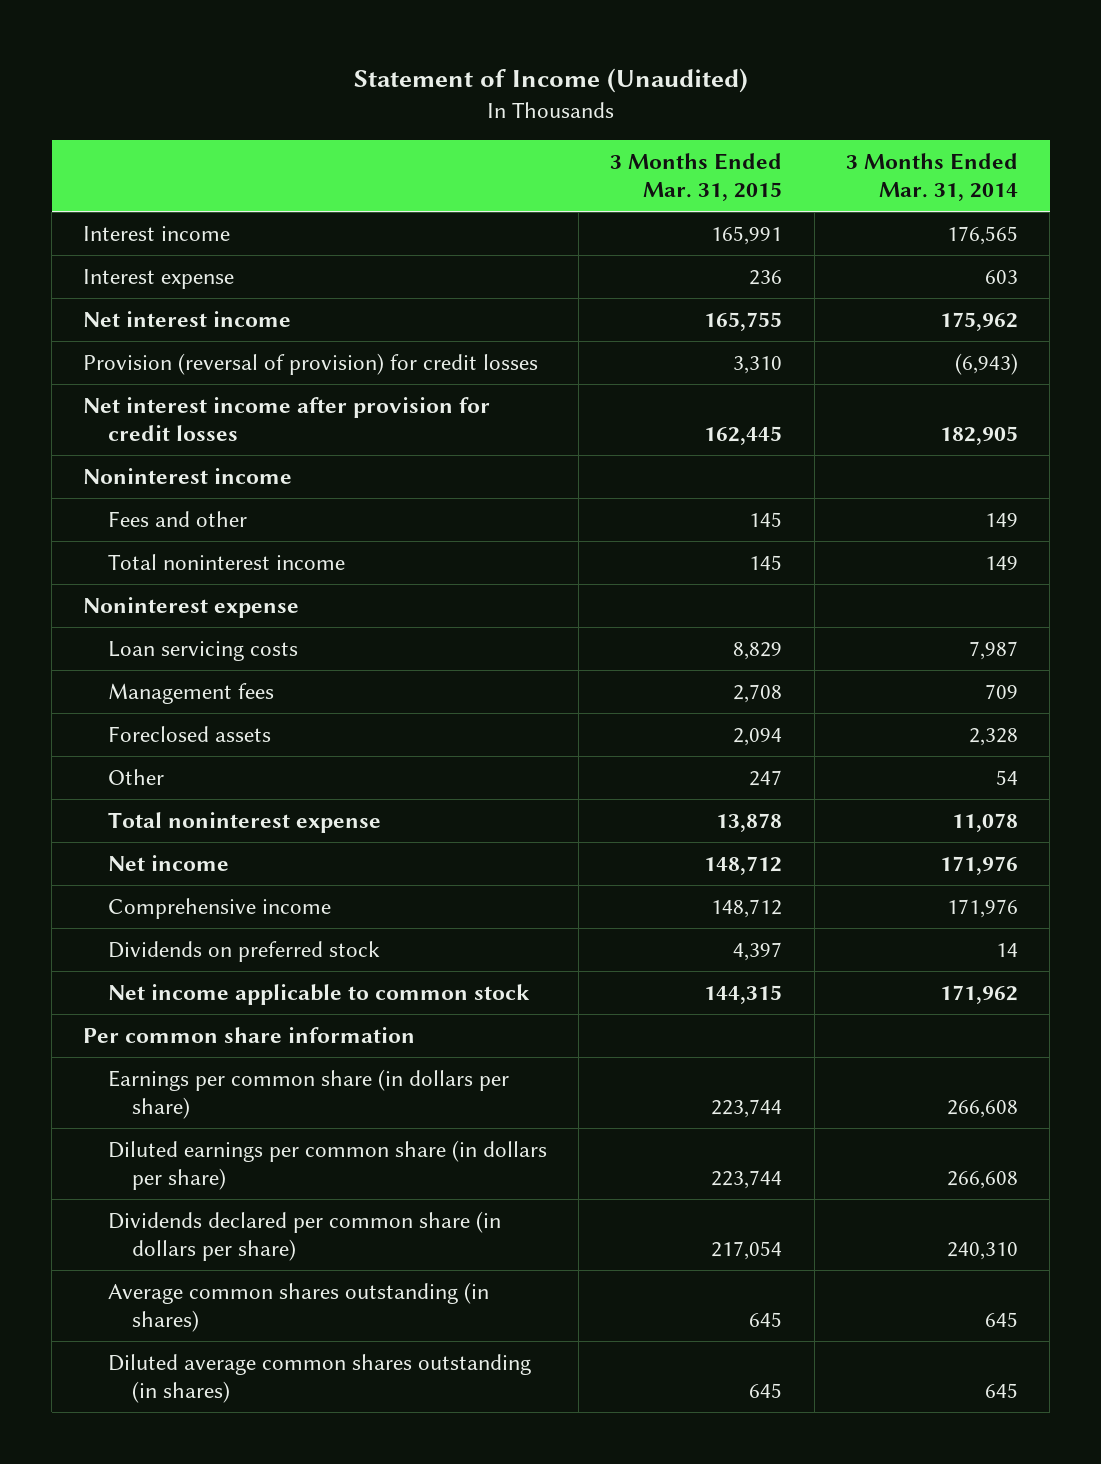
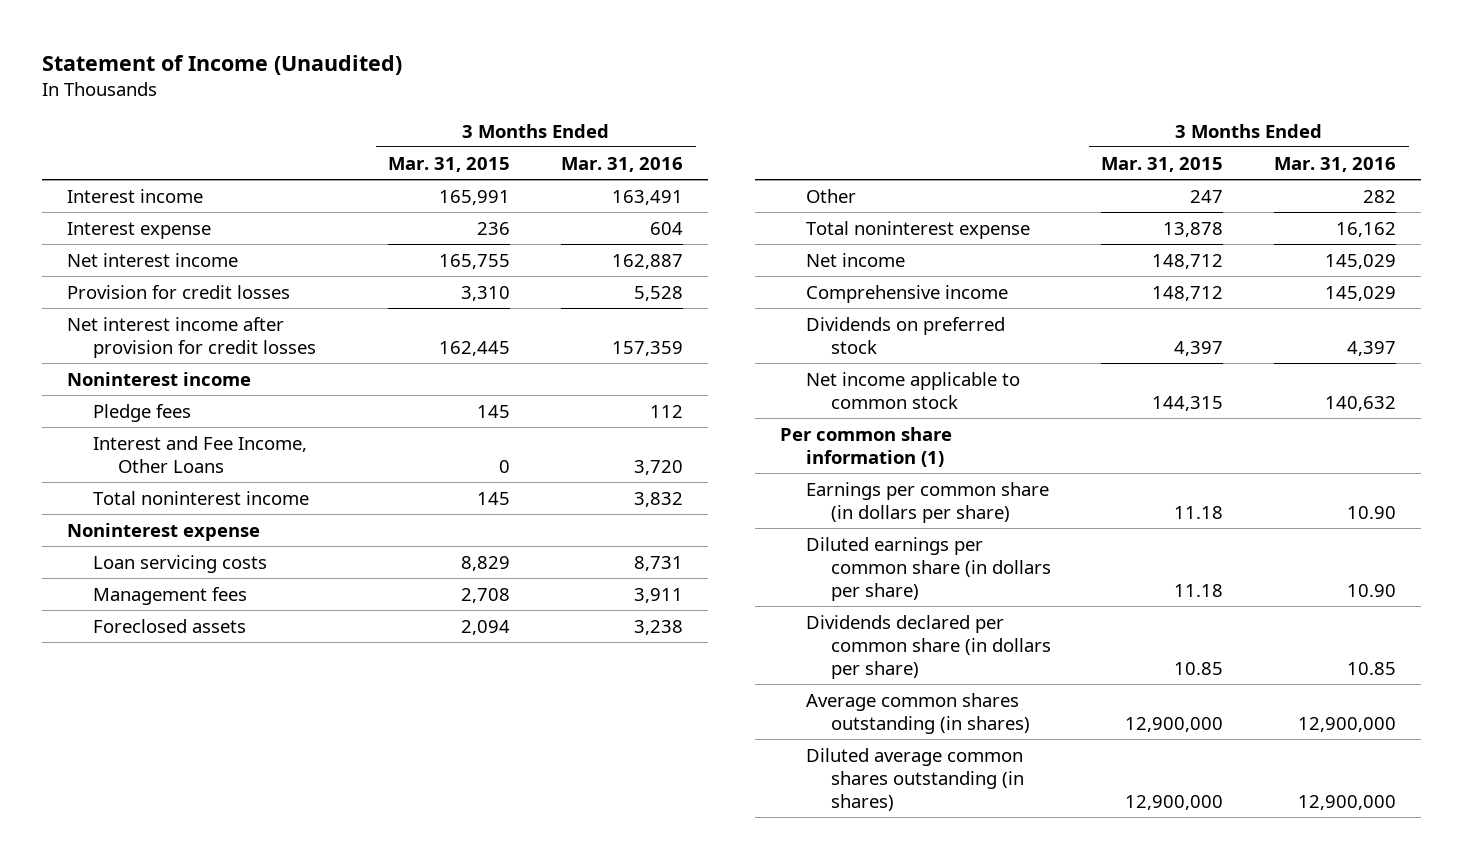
[845,153,1018,202] 3 Months Ended Mar. 31, 2014 -> none
none -> [561,156,684,172] Mar. 31, 2016
[83,352,539,375] Provision (reversal of provision) for credit losses -> [67,284,291,299] Provision for credit losses
[107,510,247,527] Fees and other -> [92,403,191,422] Pledge fees
none -> [92,435,307,473] Interest and Fee Income, Other Loans
[83,1026,416,1043] Per common share information -> [780,426,953,467] Per common share information (1)
[711,1098,783,1118] 223,744 -> [1174,505,1224,519] 11.18
[711,1169,783,1189] 223,744 -> [1174,583,1224,597] 11.18
[711,1240,783,1260] 217,054 -> [1174,661,1224,675] 10.85
[749,1311,783,1327] 645 -> [1125,716,1224,732] 12,900,000
[749,1382,783,1398] 645 -> [1125,794,1224,810] 12,900,000

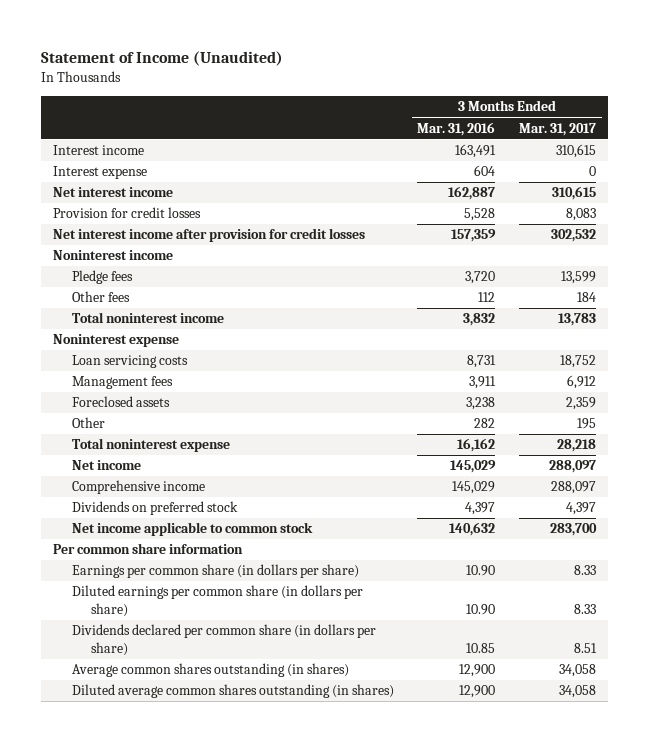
[388,156,511,172] Mar. 31, 2015 -> none
none -> [518,122,596,136] Mar. 31, 2017
[92,435,307,473] Interest and Fee Income, Other Loans -> none
[650,404,684,418] 112 -> [465,271,496,285] 3,720
none -> [71,291,130,303] Other fees
[780,426,953,467] Per common share information (1) -> [52,543,243,555] Per common share information
[1298,716,1397,732] 12,900,000 -> [459,664,496,678] 12,900
[1298,794,1397,810] 12,900,000 -> [459,685,496,699] 12,900

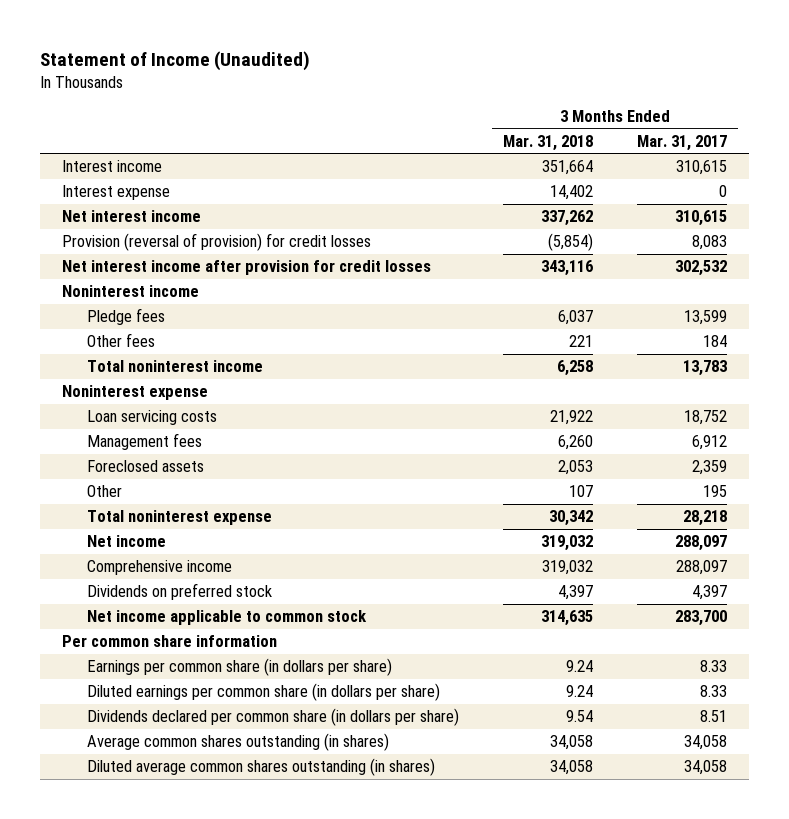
[417,121,496,136] Mar. 31, 2016 -> none
none -> [503,134,594,151] Mar. 31, 2018
[52,207,201,219] Provision for credit losses -> [62,233,372,252] Provision (reversal of provision) for credit losses

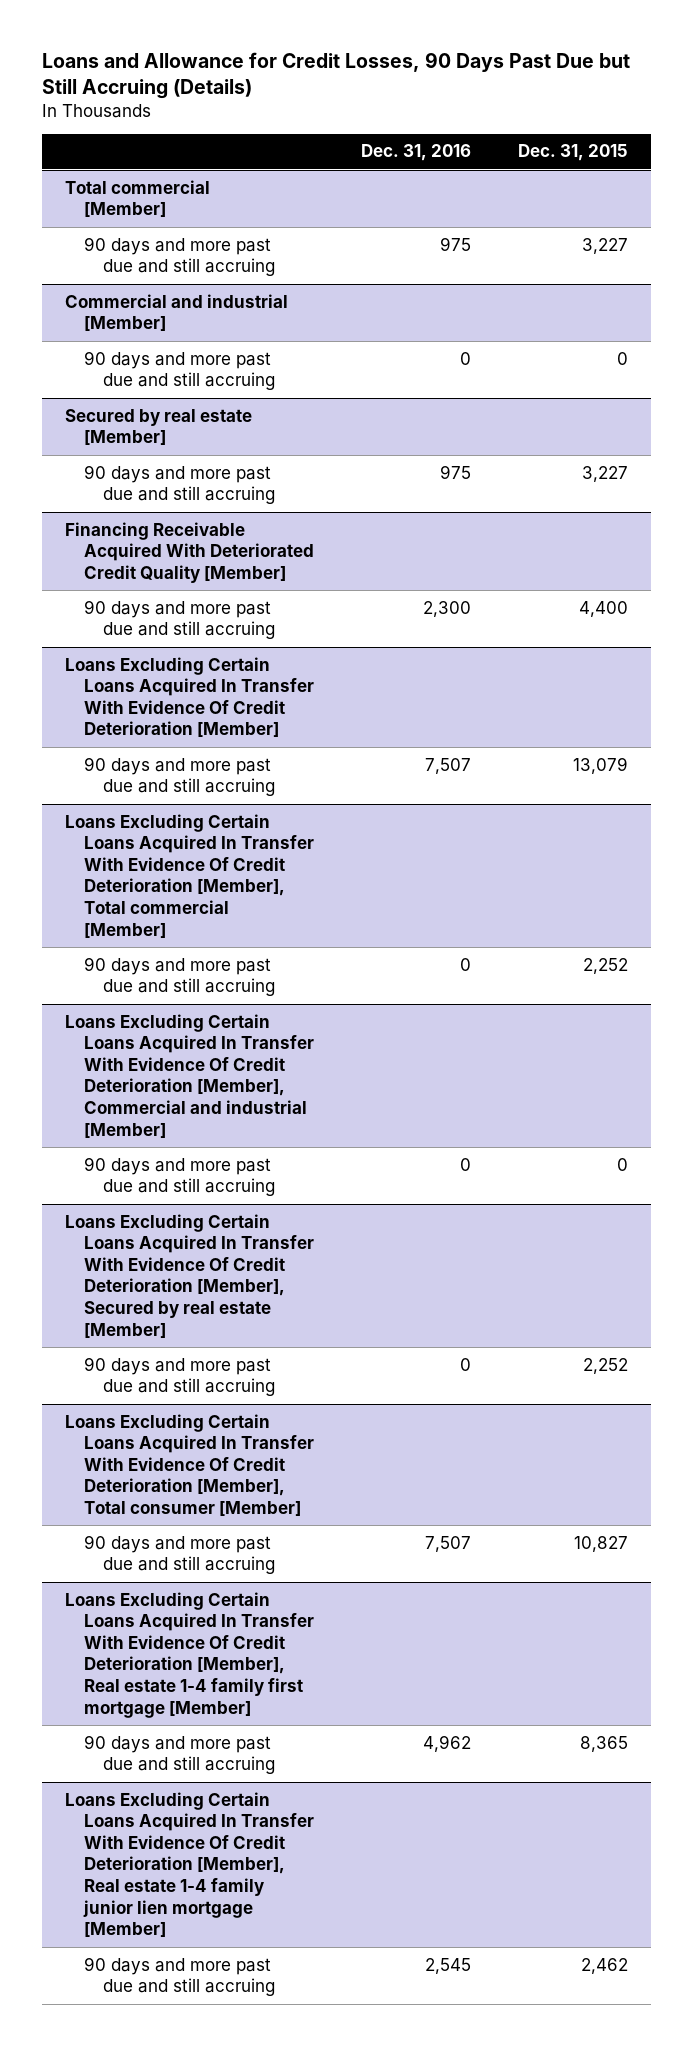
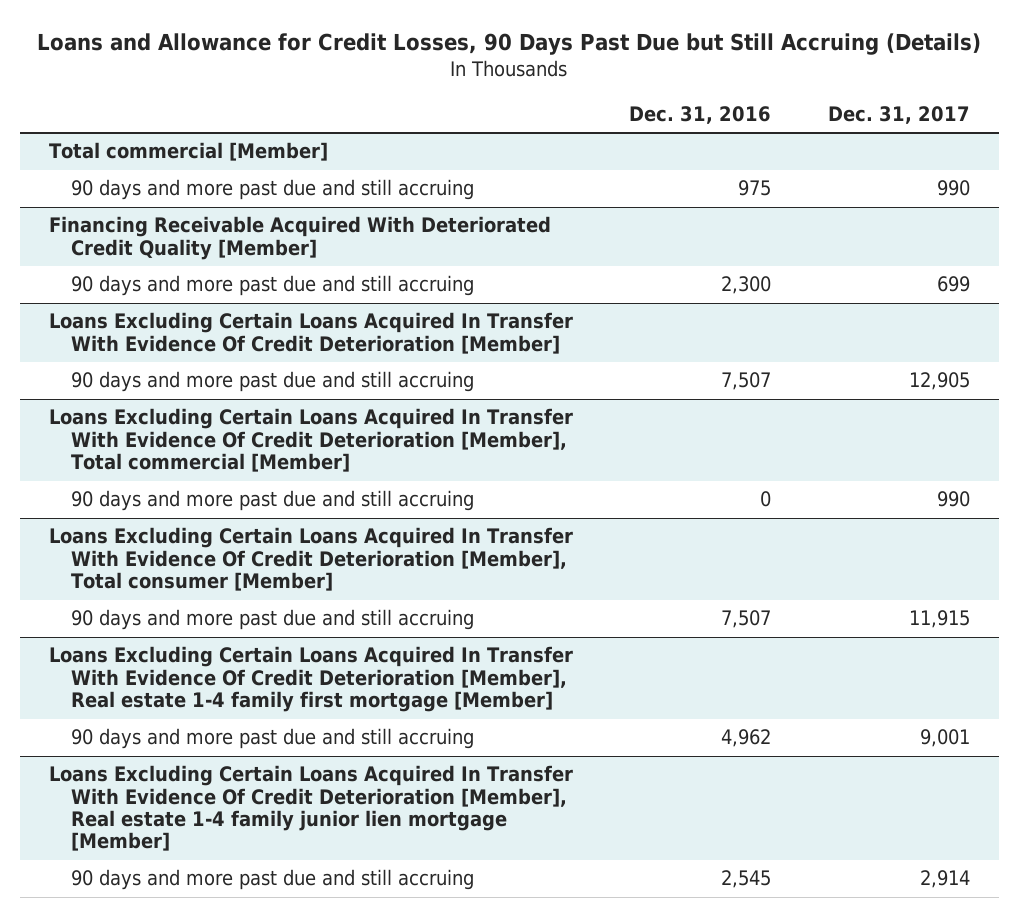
[517,144,628,162] Dec. 31, 2015 -> none
none -> [828,105,971,124] Dec. 31, 2017
[65,293,289,332] Commercial and industrial [Member] -> none
[84,350,276,391] 90 days and more past due and still accruing -> none
[65,408,253,446] Secured by real estate [Member] -> none
[84,464,276,505] 90 days and more past due and still accruing -> none
[65,1013,315,1138] Loans Excluding Certain Loans Acquired In Transfer With Evidence Of Credit Deterioration [Member], Commercial and industrial [Member] -> none
[84,1156,276,1197] 90 days and more past due and still accruing -> none
[65,1213,315,1338] Loans Excluding Certain Loans Acquired In Transfer With Evidence Of Credit Deterioration [Member], Secured by real estate [Member] -> none
[84,1356,276,1397] 90 days and more past due and still accruing -> none

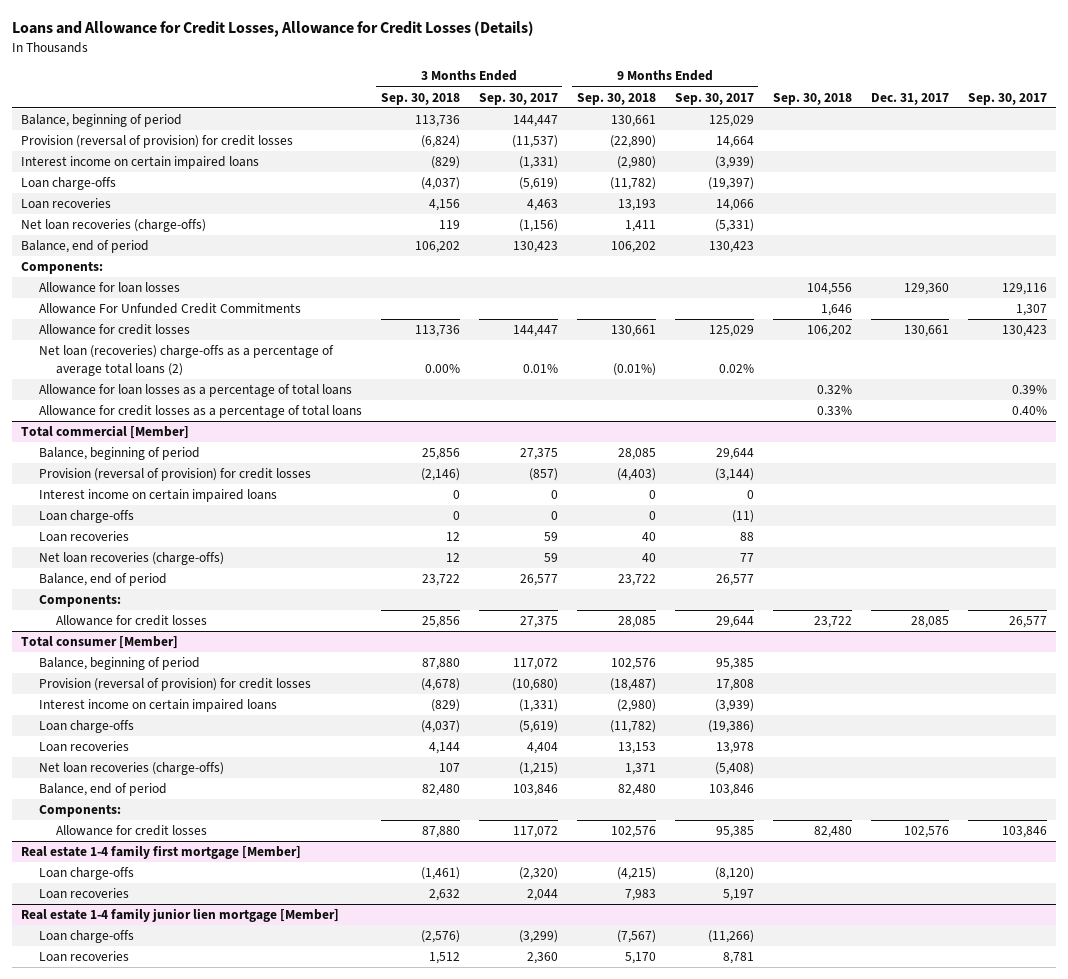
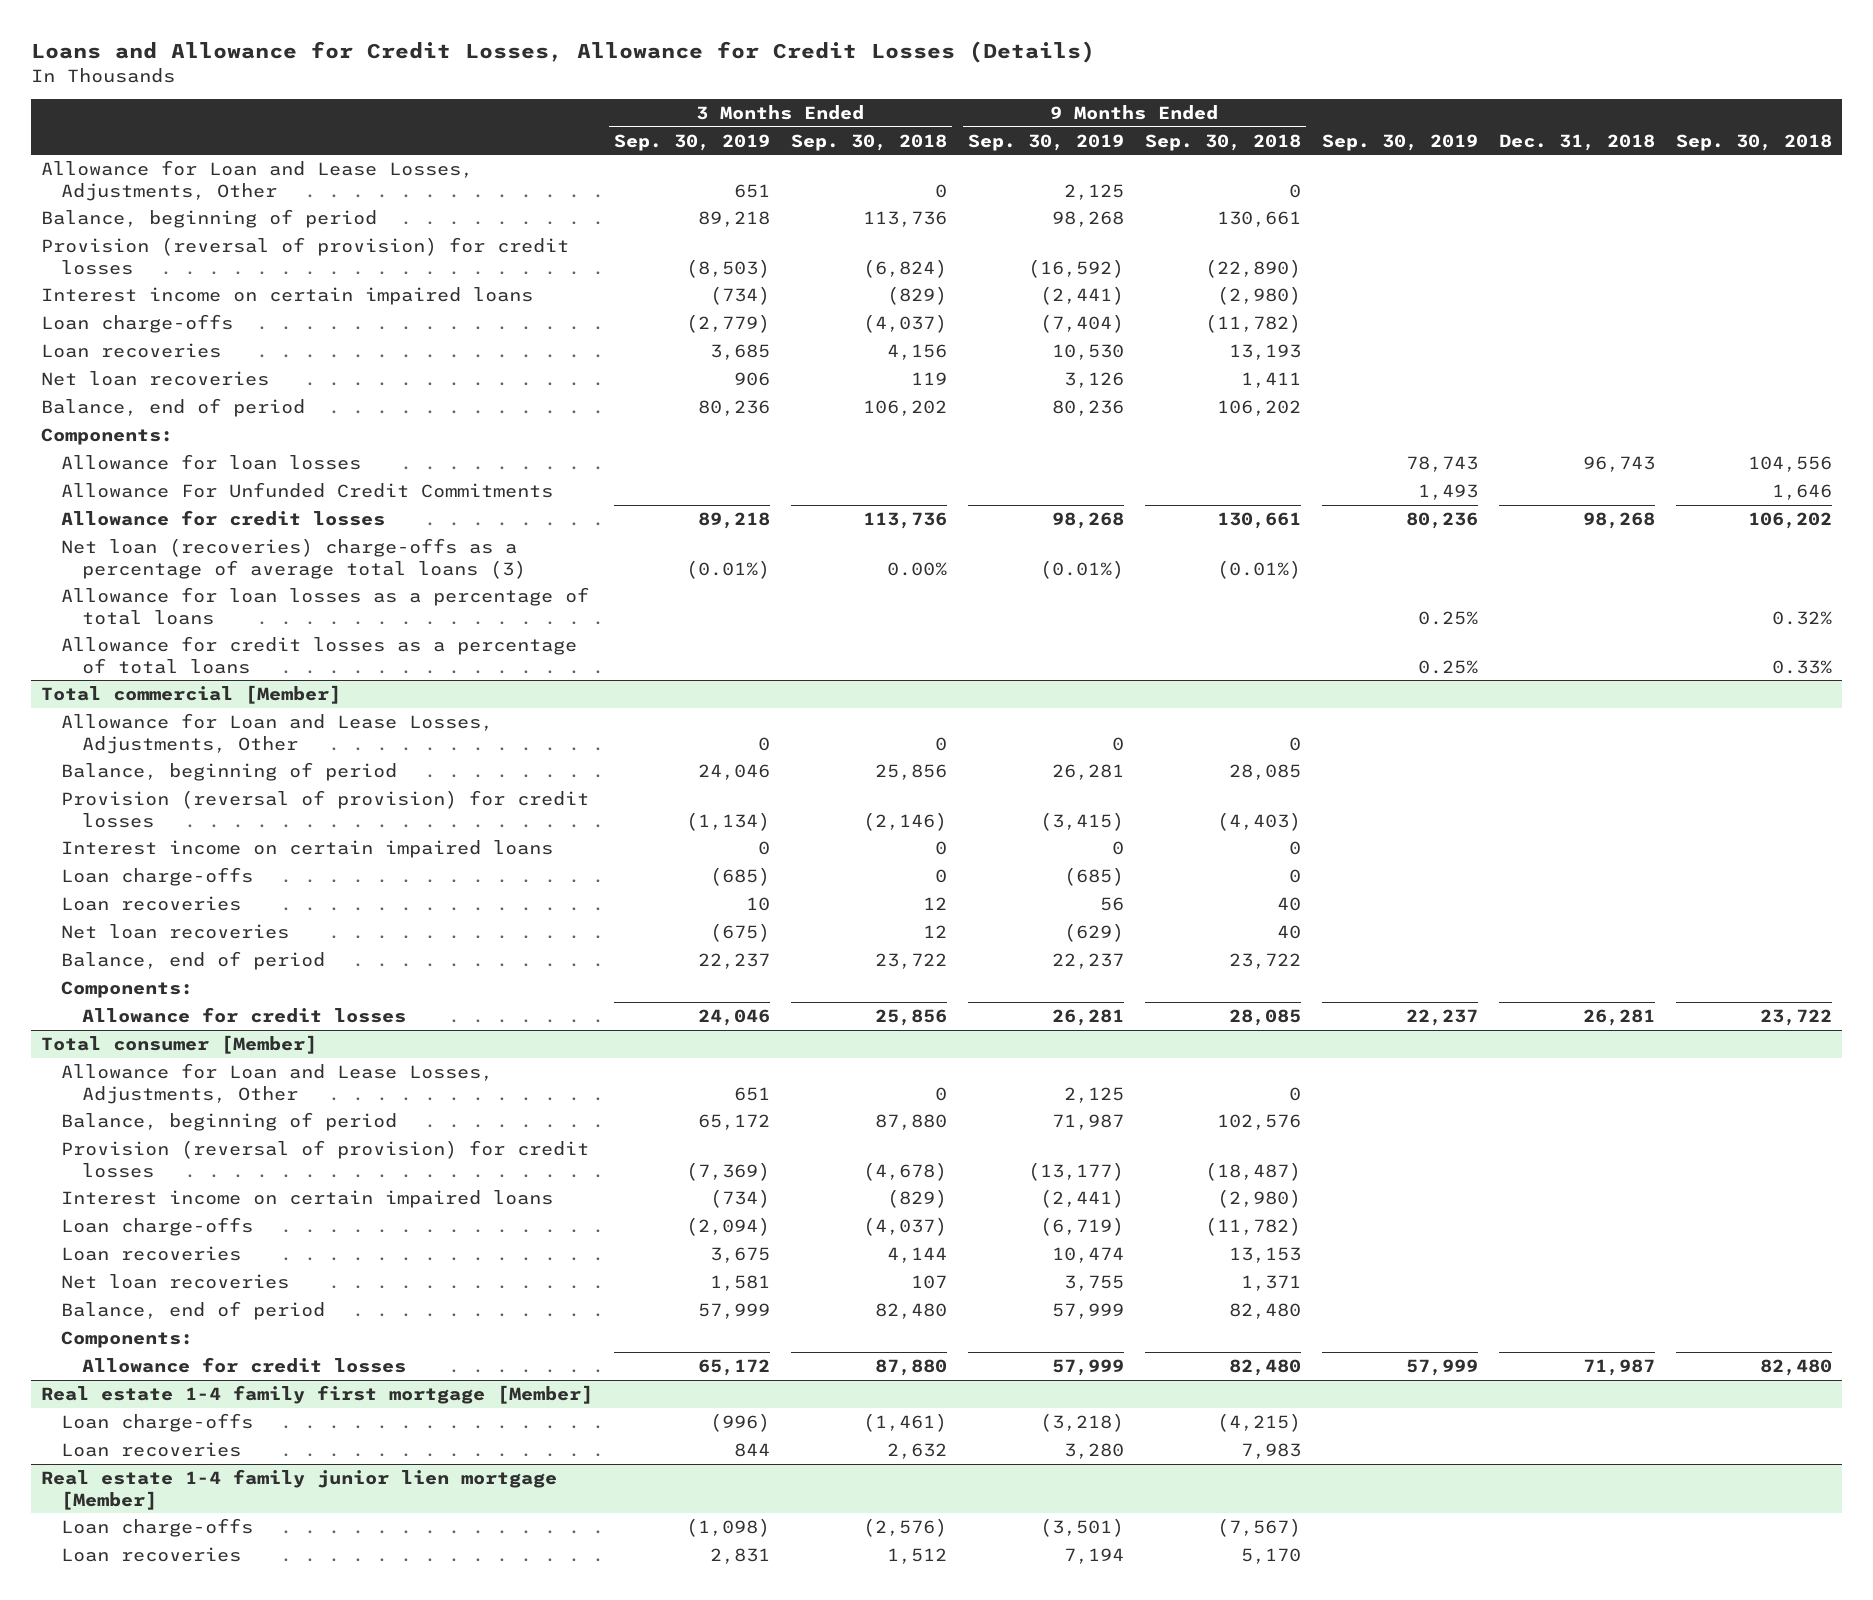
[478,92,558,105] Sep. 30, 2017 -> none
[674,92,754,105] Sep. 30, 2017 -> none
[870,92,949,105] Dec. 31, 2017 -> none
[967,92,1047,105] Sep. 30, 2017 -> none
none -> [614,133,771,151] Sep. 30, 2019
none -> [967,133,1124,151] Sep. 30, 2019
none -> [1321,133,1478,151] Sep. 30, 2019
none -> [1498,133,1655,151] Dec. 31, 2018
none -> [41,159,474,201] Allowance for Loan and Lease Losses, Adjustments, Other
[21,219,207,233] Net loan recoveries (charge-offs) -> [41,370,270,386] Net loan recoveries
[38,345,334,376] Net loan (recoveries) charge-offs as a percentage of average total loans (2) -> [61,537,526,579] Net loan (recoveries) charge-offs as a percentage of average total loans (3)
none -> [61,712,494,754] Allowance for Loan and Lease Losses, Adjustments, Other
[38,552,224,566] Net loan recoveries (charge-offs) -> [61,923,290,939] Net loan recoveries
none -> [61,1062,494,1104] Allowance for Loan and Lease Losses, Adjustments, Other
[38,762,224,776] Net loan recoveries (charge-offs) -> [61,1273,290,1289] Net loan recoveries
[610,826,656,839] 102,576 -> [1228,1358,1301,1376] 82,480

